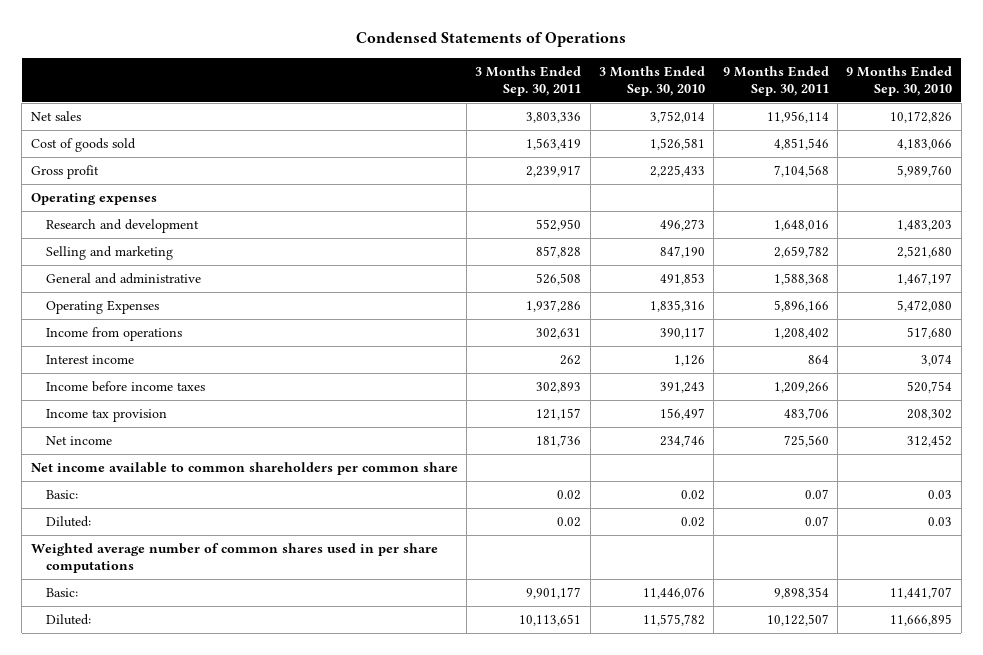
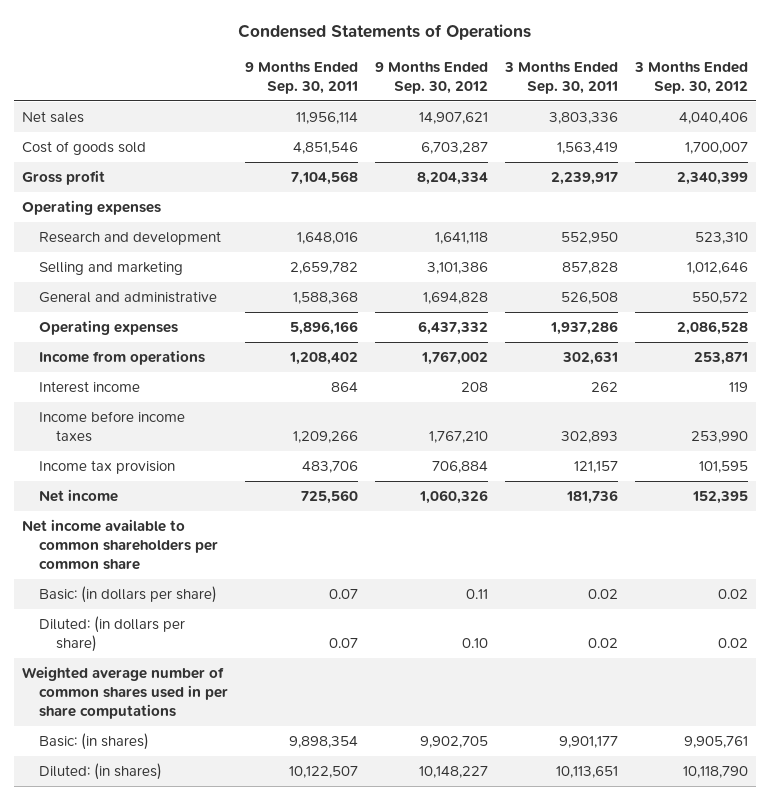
[598,65,705,96] 3 Months Ended Sep. 30, 2010 -> none
[846,65,953,96] 9 Months Ended Sep. 30, 2010 -> none
none -> [375,60,489,94] 9 Months Ended Sep. 30, 2012
none -> [633,60,748,94] 3 Months Ended Sep. 30, 2012
[45,300,159,315] Operating Expenses -> [39,319,179,335] Operating expenses
[45,490,78,500] Basic: -> [39,585,218,603] Basic: (in dollars per share)
[45,516,91,528] Diluted: -> [39,615,186,652] Diluted: (in dollars per share)
[45,588,78,598] Basic: -> [39,732,150,750] Basic: (in shares)
[45,614,91,626] Diluted: -> [39,762,163,780] Diluted: (in shares)

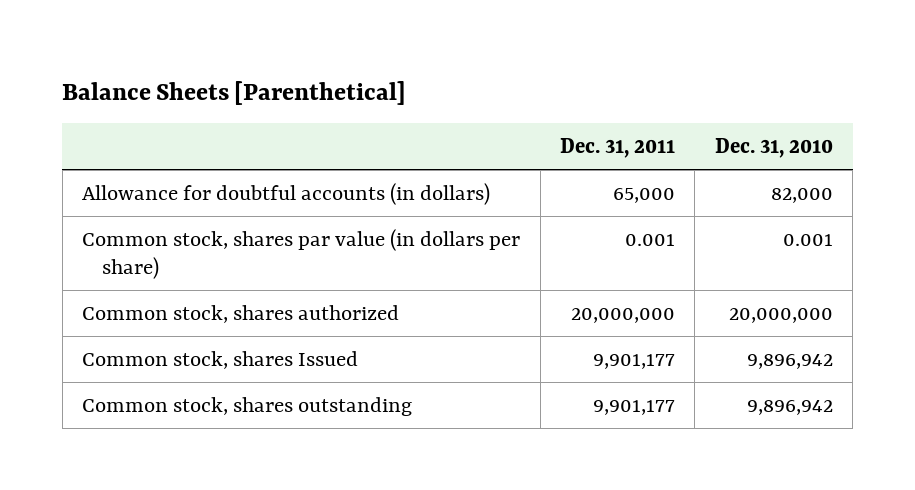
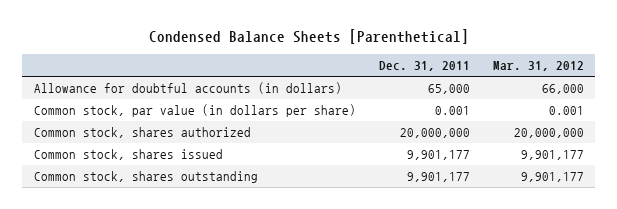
[62,80,407,105] Balance Sheets [Parenthetical] -> [148,29,469,45] Condensed Balance Sheets [Parenthetical]
[714,138,833,159] Dec. 31, 2010 -> none
none -> [492,61,584,72] Mar. 31, 2012
[82,228,521,280] Common stock, shares par value (in dollars per share) -> [33,104,356,118] Common stock, par value (in dollars per share)
[82,350,359,369] Common stock, shares Issued -> [33,149,223,161] Common stock, shares issued

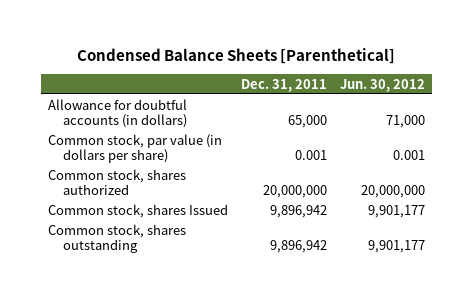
[492,61,584,72] Mar. 31, 2012 -> none
none -> [340,78,426,92] Jun. 30, 2012
[33,149,223,161] Common stock, shares issued -> [47,203,228,218] Common stock, shares Issued
[406,150,470,161] 9,901,177 -> [269,204,327,218] 9,896,942
[406,172,470,183] 9,901,177 -> [269,240,327,254] 9,896,942

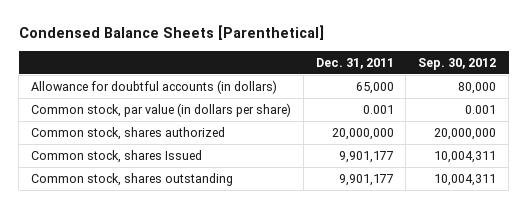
[340,78,426,92] Jun. 30, 2012 -> none
none -> [418,57,497,70] Sep. 30, 2012
[269,204,327,218] 9,896,942 -> [338,150,394,163] 9,901,177
[269,240,327,254] 9,896,942 -> [338,173,394,186] 9,901,177

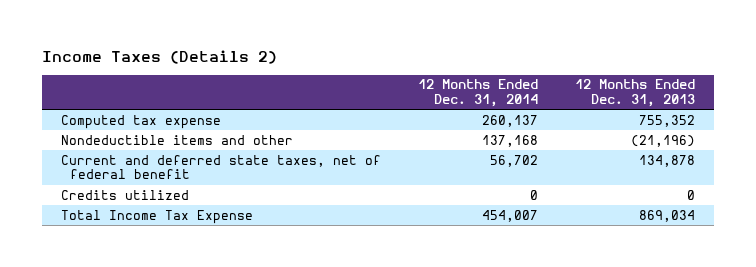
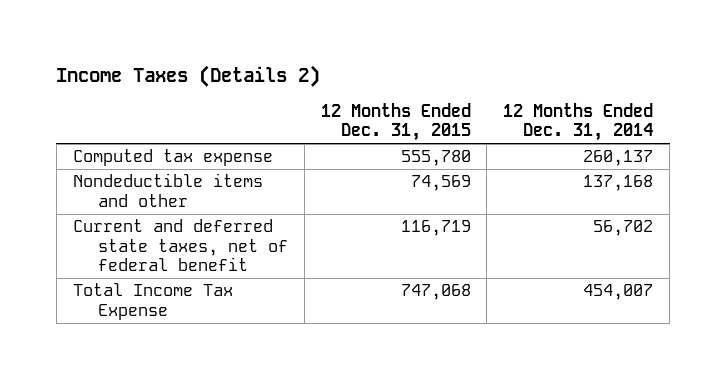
[575,79,696,108] 12 Months Ended Dec. 31, 2013 -> none
none -> [320,103,471,142] 12 Months Ended Dec. 31, 2015
[60,189,189,200] Credits utilized -> none

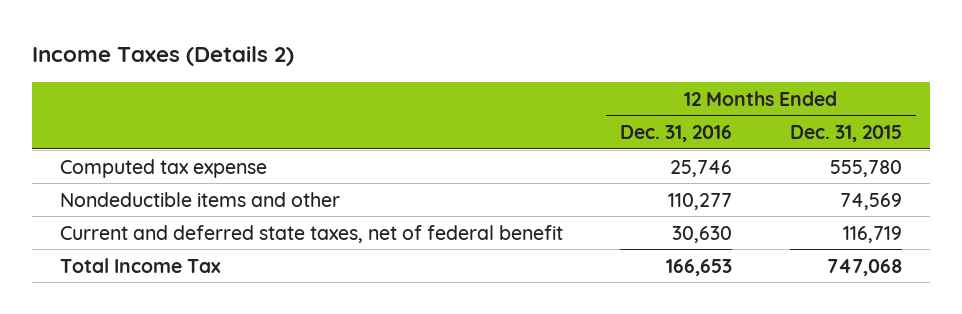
[503,103,654,142] 12 Months Ended Dec. 31, 2014 -> none
none -> [620,125,733,143] Dec. 31, 2016
[72,283,233,320] Total Income Tax Expense -> [60,257,222,273] Total Income Tax

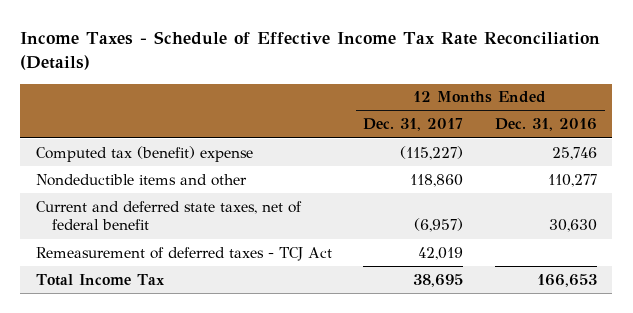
[31,46,294,67] Income Taxes (Details 2) -> [20,31,601,71] Income Taxes - Schedule of Effective Income Tax Rate Reconciliation (Details)
[789,125,902,143] Dec. 31, 2015 -> none
none -> [363,118,464,132] Dec. 31, 2017
[60,158,268,178] Computed tax expense -> [36,145,254,162] Computed tax (benefit) expense
none -> [36,246,333,261] Remeasurement of deferred taxes - TCJ Act

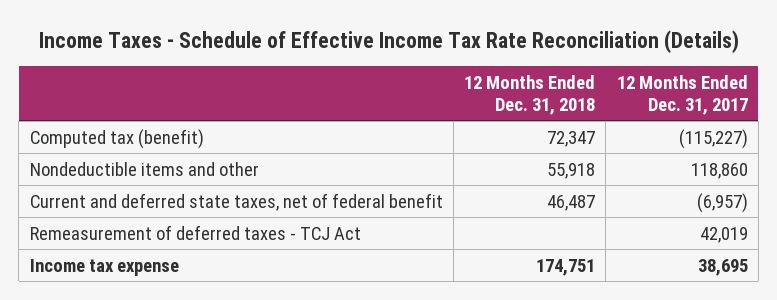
[494,118,597,132] Dec. 31, 2016 -> none
none -> [464,74,596,115] 12 Months Ended Dec. 31, 2018
[36,145,254,162] Computed tax (benefit) expense -> [29,128,204,149] Computed tax (benefit)
[36,273,166,286] Total Income Tax -> [29,258,179,276] Income tax expense

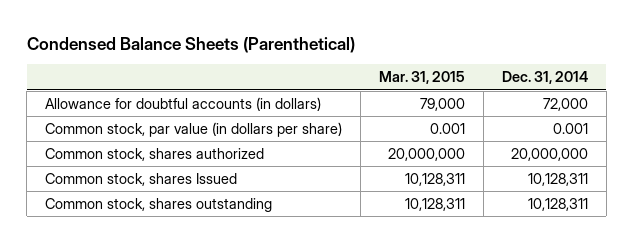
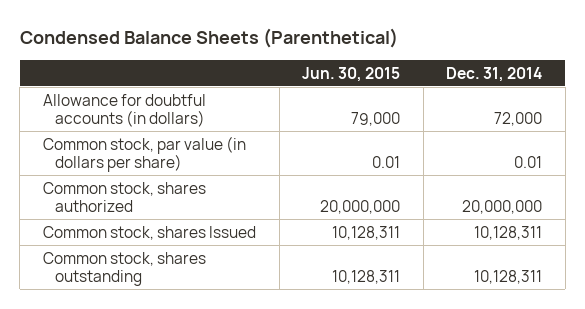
[378,71,465,85] Mar. 31, 2015 -> none
none -> [302,66,401,82] Jun. 30, 2015
[552,123,588,135] 0.001 -> [514,156,543,169] 0.01

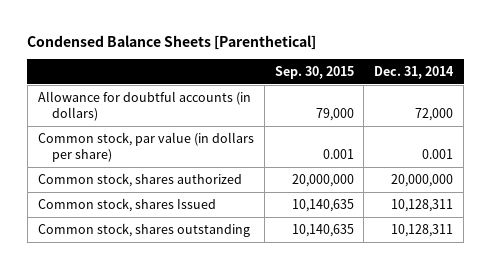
[19,28,398,49] Condensed Balance Sheets (Parenthetical) -> [27,34,317,50] Condensed Balance Sheets [Parenthetical]
[302,66,401,82] Jun. 30, 2015 -> none
none -> [274,65,354,79] Sep. 30, 2015
[514,156,543,169] 0.01 -> [422,148,454,159] 0.001

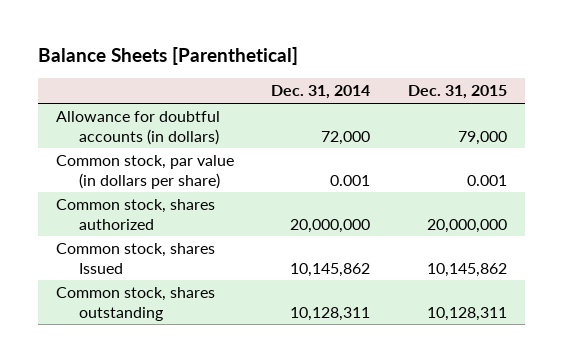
[27,34,317,50] Condensed Balance Sheets [Parenthetical] -> [37,47,298,66] Balance Sheets [Parenthetical]
[274,65,354,79] Sep. 30, 2015 -> none
none -> [407,85,507,100] Dec. 31, 2015
[391,198,454,212] 10,128,311 -> [290,262,371,277] 10,145,862

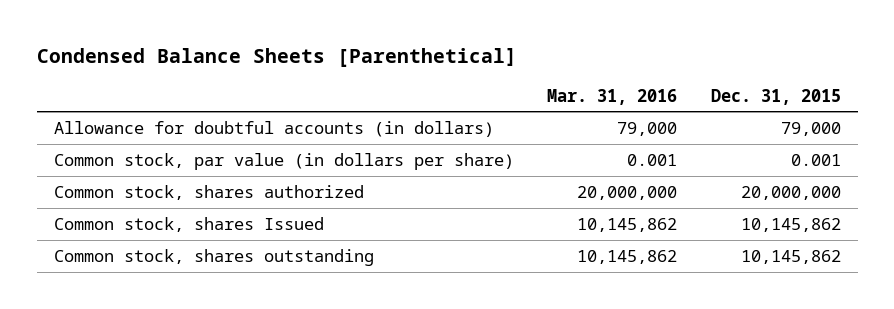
[37,47,298,66] Balance Sheets [Parenthetical] -> [36,47,517,67] Condensed Balance Sheets [Parenthetical]
[271,85,371,100] Dec. 31, 2014 -> none
none -> [547,88,678,105] Mar. 31, 2016
[426,306,507,321] 10,128,311 -> [740,249,841,264] 10,145,862

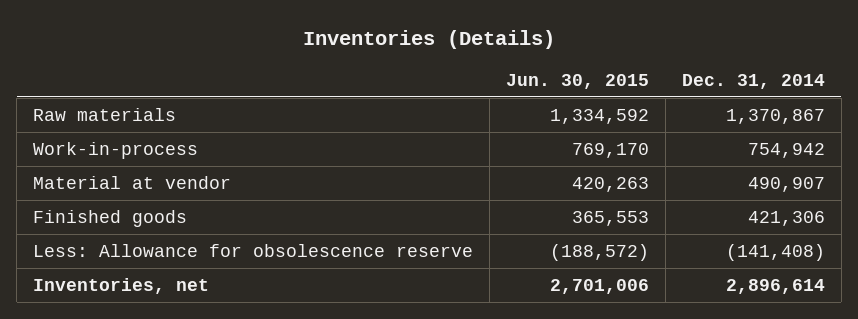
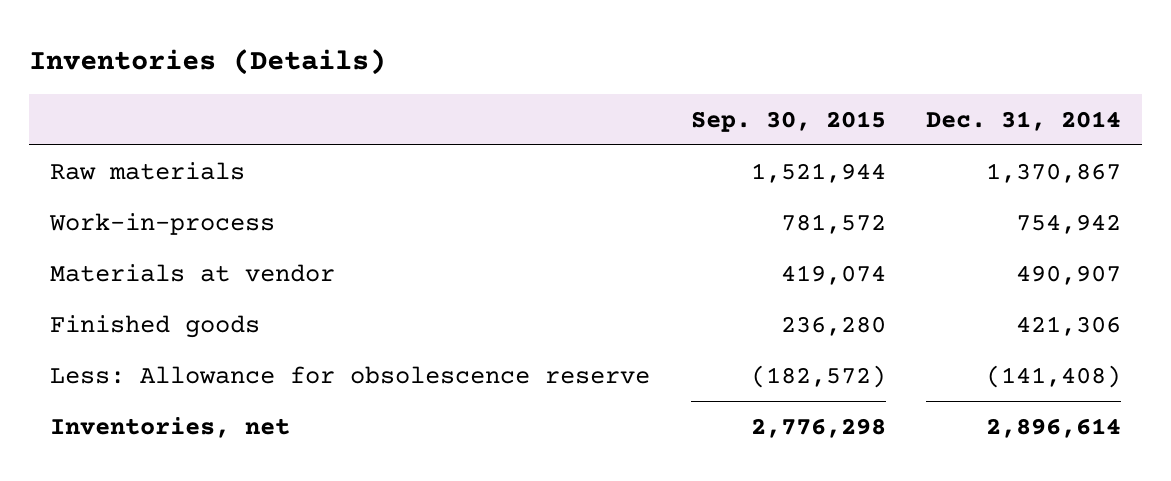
[505,73,649,89] Jun. 30, 2015 -> none
none -> [690,110,886,132] Sep. 30, 2015
[33,176,232,190] Material at vendor -> [49,263,335,282] Materials at vendor

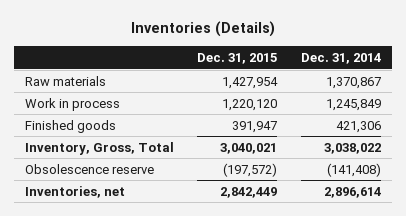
[690,110,886,132] Sep. 30, 2015 -> none
none -> [197,52,278,64] Dec. 31, 2015
[49,263,335,282] Materials at vendor -> none
[48,212,275,235] Work-in-process -> [25,97,121,111] Work in process
[1016,213,1122,234] 754,942 -> [325,98,381,111] 1,245,849
none -> [25,141,175,155] Inventory, Gross, Total
[49,365,650,384] Less: Allowance for obsolescence reserve -> [25,163,155,174] Obsolescence reserve

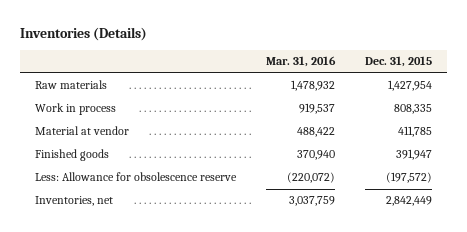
[300,52,381,64] Dec. 31, 2014 -> none
none -> [266,56,337,68] Mar. 31, 2016
[222,98,278,111] 1,220,120 -> [394,104,433,115] 808,335
none -> [35,126,130,136] Material at vendor
[25,141,175,155] Inventory, Gross, Total -> none
[25,163,155,174] Obsolescence reserve -> [35,172,238,182] Less: Allowance for obsolescence reserve

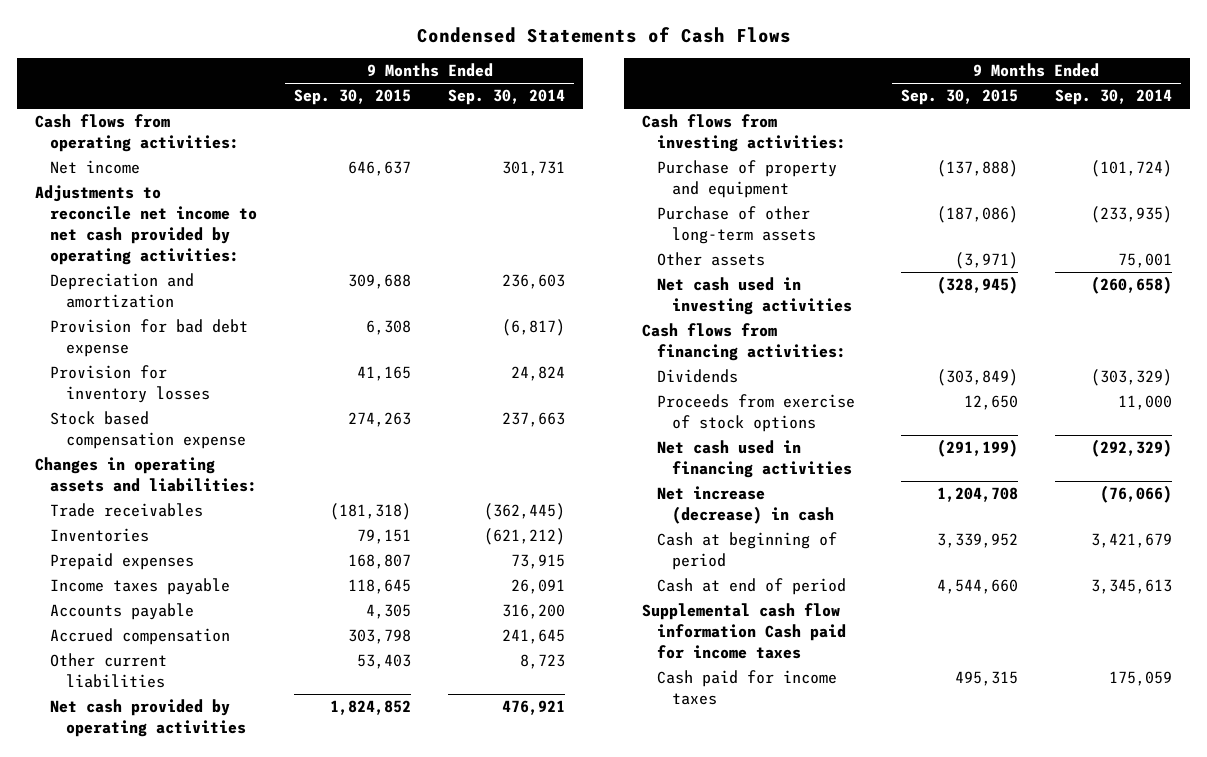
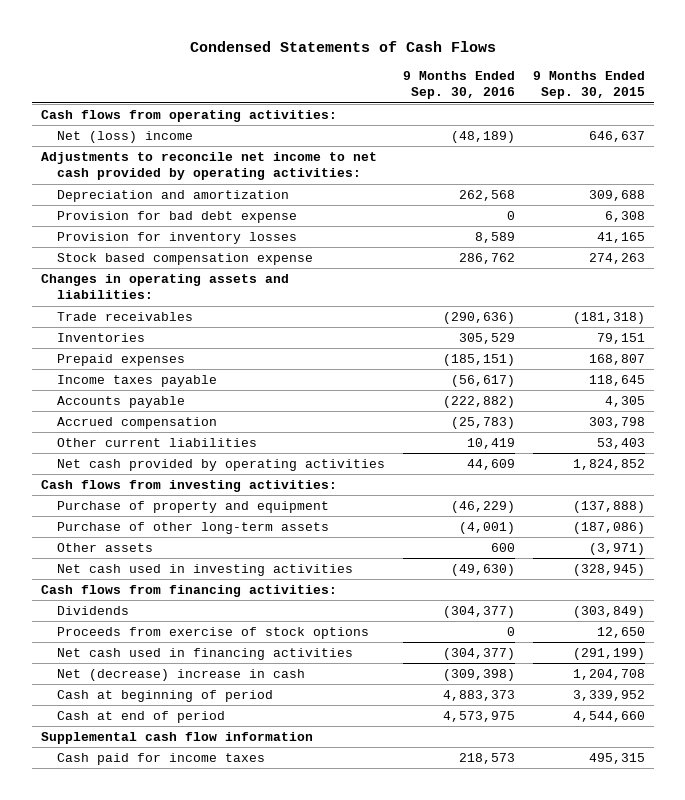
[448,89,566,106] Sep. 30, 2014 -> none
none -> [402,71,515,100] 9 Months Ended Sep. 30, 2016
[50,160,141,175] Net income -> [56,131,193,144] Net (loss) income
[657,486,835,525] Net increase (decrease) in cash -> [56,669,305,682] Net (decrease) increase in cash
[642,603,847,659] Supplemental cash flow information Cash paid for income taxes -> [40,732,313,745] Supplemental cash flow information

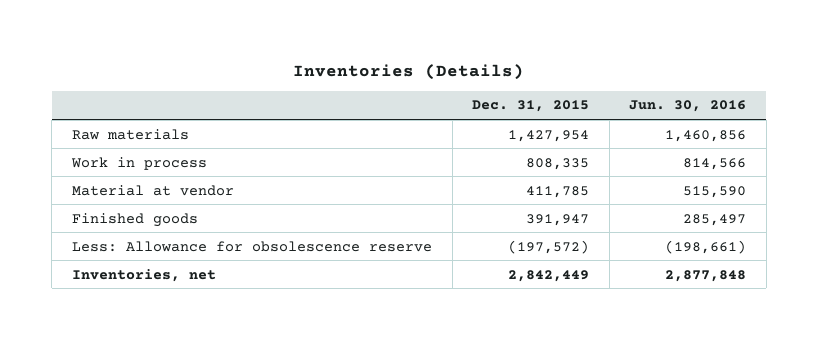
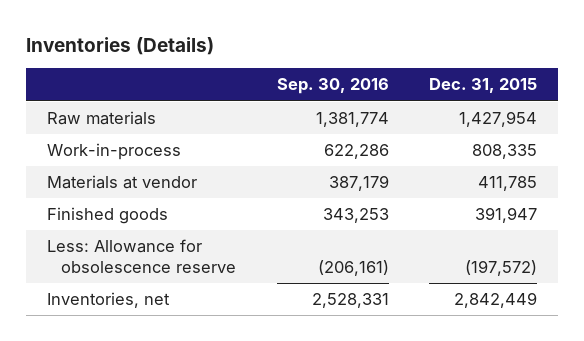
[629,100,747,113] Jun. 30, 2016 -> none
none -> [276,78,389,95] Sep. 30, 2016
[71,156,208,170] Work in process -> [46,143,181,161] Work-in-process
[72,184,235,196] Material at vendor -> [46,175,197,190] Materials at vendor

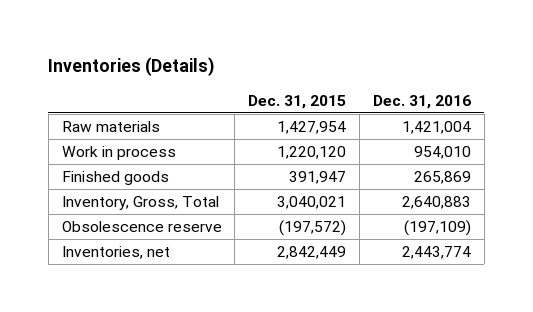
[276,78,389,95] Sep. 30, 2016 -> none
none -> [372,94,471,109] Dec. 31, 2016
[46,175,197,190] Materials at vendor -> none
[46,143,181,161] Work-in-process -> [61,146,176,161] Work in process
[472,144,538,160] 808,335 -> [277,146,347,160] 1,220,120
none -> [61,196,219,211] Inventory, Gross, Total
[46,239,236,274] Less: Allowance for obsolescence reserve -> [61,221,222,233] Obsolescence reserve

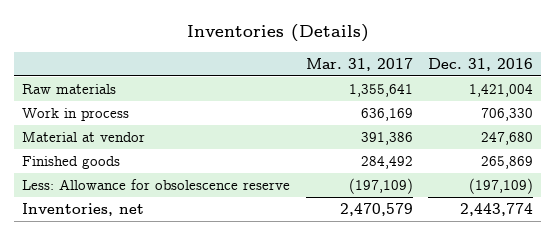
[248,94,347,109] Dec. 31, 2015 -> none
none -> [305,57,413,71] Mar. 31, 2017
[413,146,471,160] 954,010 -> [481,108,534,122] 706,330
none -> [21,131,145,143] Material at vendor
[61,196,219,211] Inventory, Gross, Total -> none
[61,221,222,233] Obsolescence reserve -> [21,179,290,191] Less: Allowance for obsolescence reserve

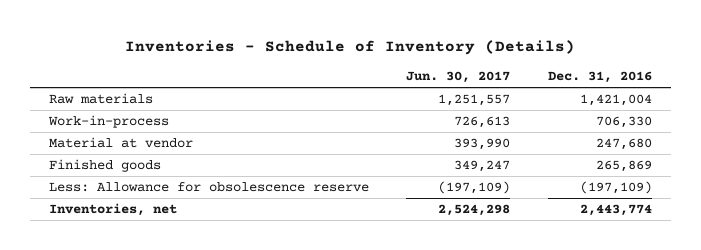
[186,24,369,43] Inventories (Details) -> [125,40,576,56] Inventories - Schedule of Inventory (Details)
[305,57,413,71] Mar. 31, 2017 -> none
none -> [406,71,511,84] Jun. 30, 2017
[21,108,129,122] Work in process -> [47,114,169,128] Work-in-process

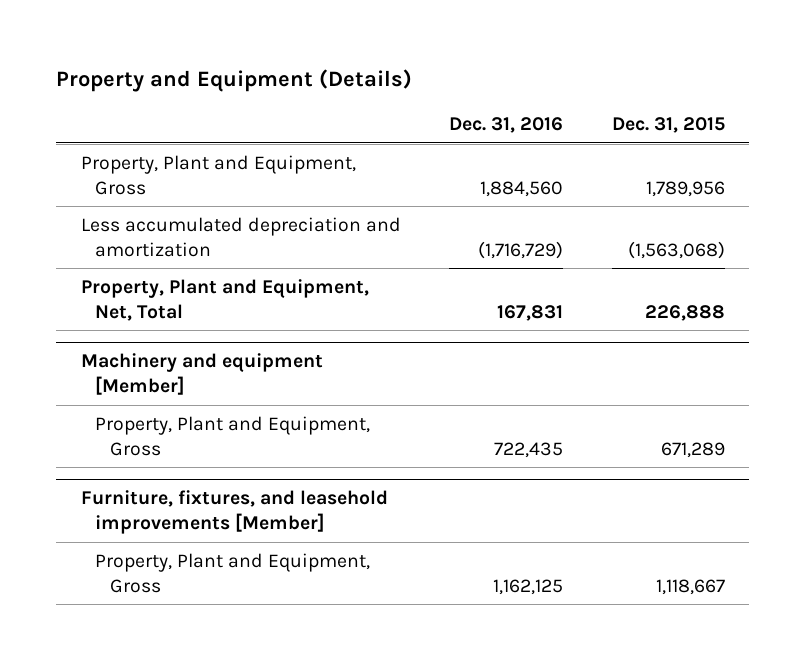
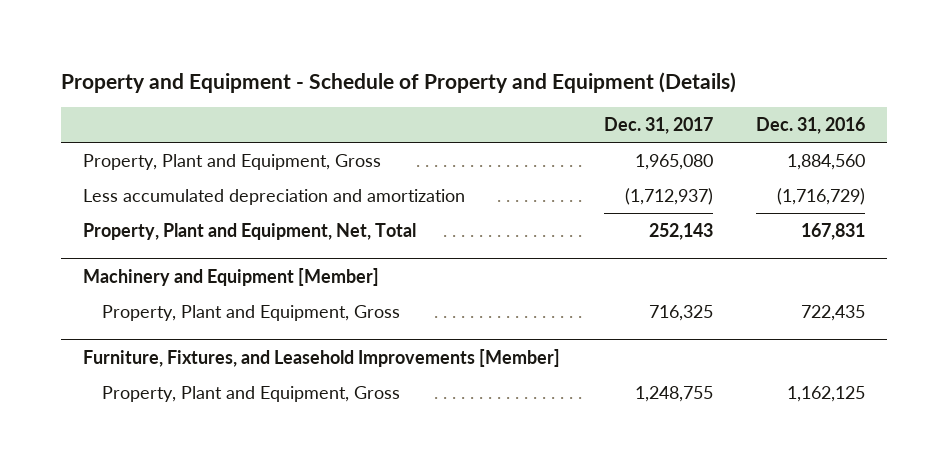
[56,69,413,93] Property and Equipment (Details) -> [60,71,736,93] Property and Equipment - Schedule of Property and Equipment (Details)
[611,117,725,134] Dec. 31, 2015 -> none
none -> [603,117,713,135] Dec. 31, 2017
[80,353,323,396] Machinery and equipment [Member] -> [82,267,379,286] Machinery and Equipment [Member]
[80,490,388,535] Furniture, fixtures, and leasehold improvements [Member] -> [82,348,560,367] Furniture, Fixtures, and Leasehold Improvements [Member]

